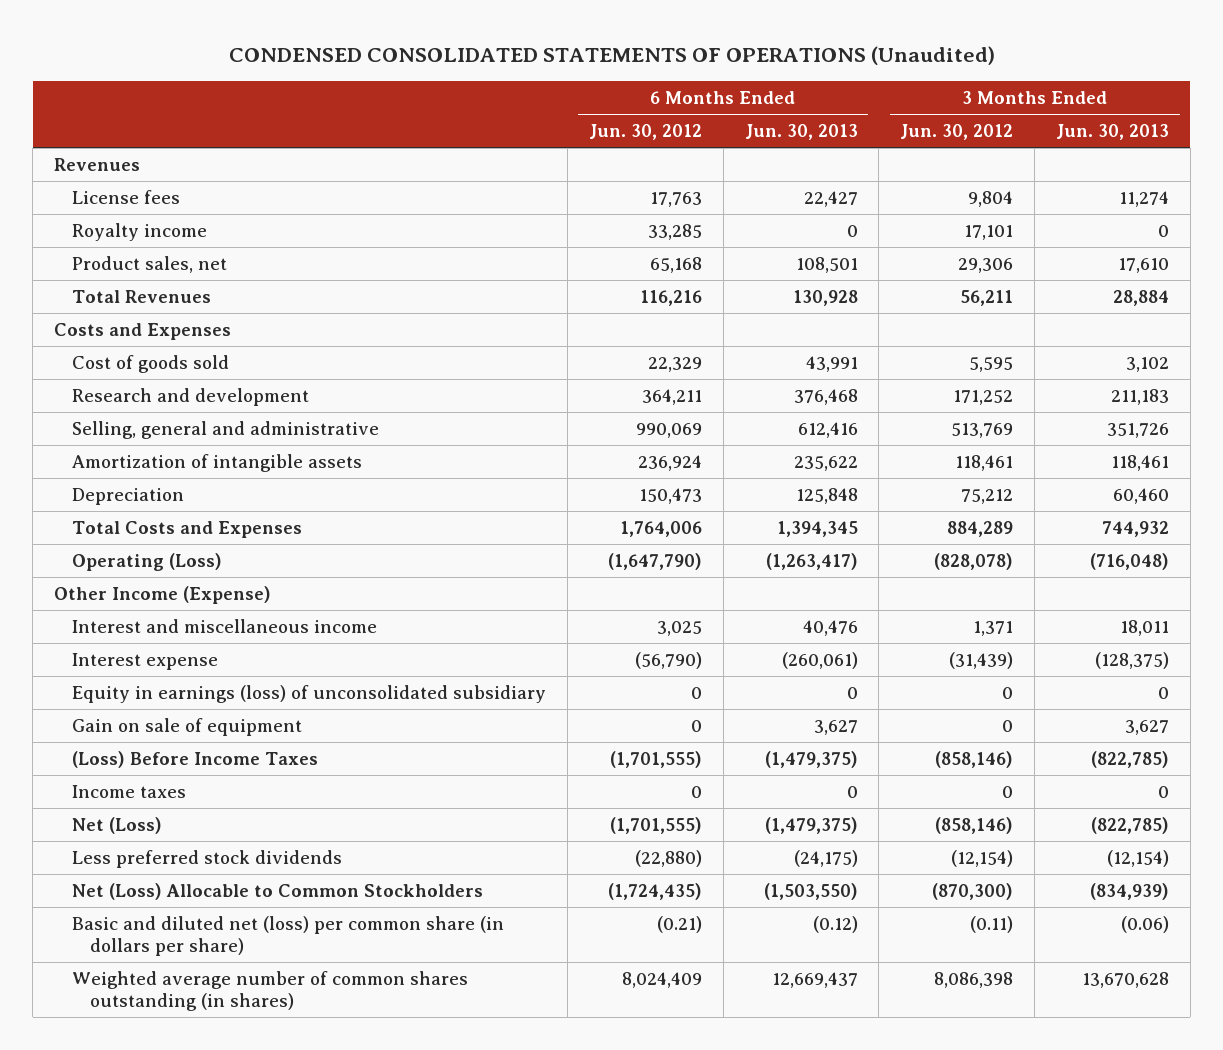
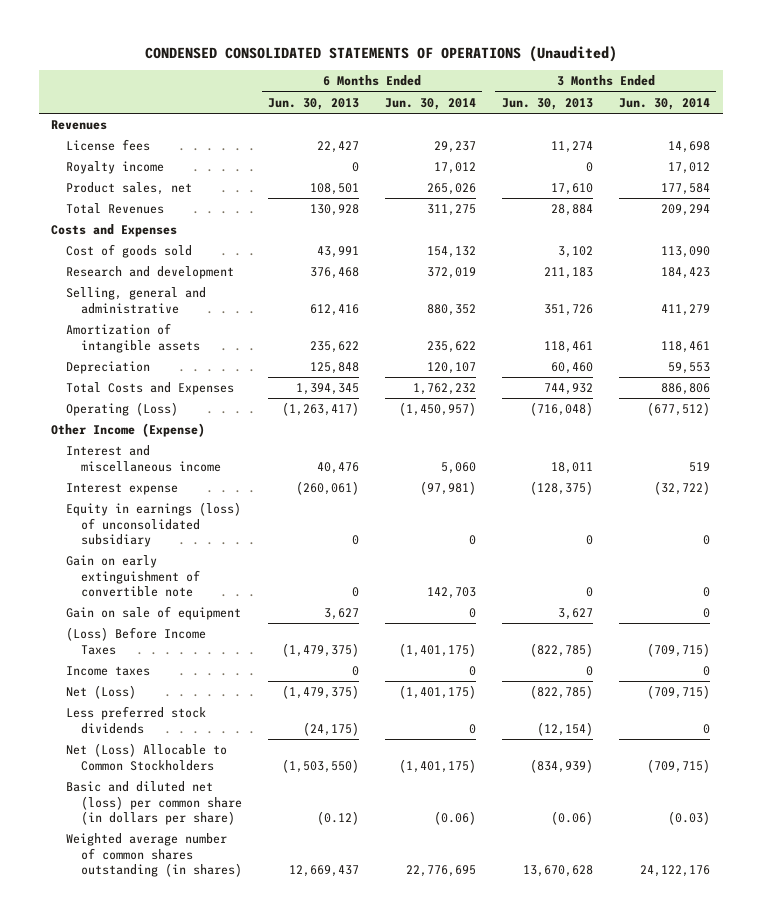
[588,124,702,141] Jun. 30, 2012 -> none
[900,124,1014,141] Jun. 30, 2012 -> none
none -> [384,97,476,110] Jun. 30, 2014
none -> [618,97,710,110] Jun. 30, 2014
none -> [66,555,201,598] Gain on early extinguishment of convertible note

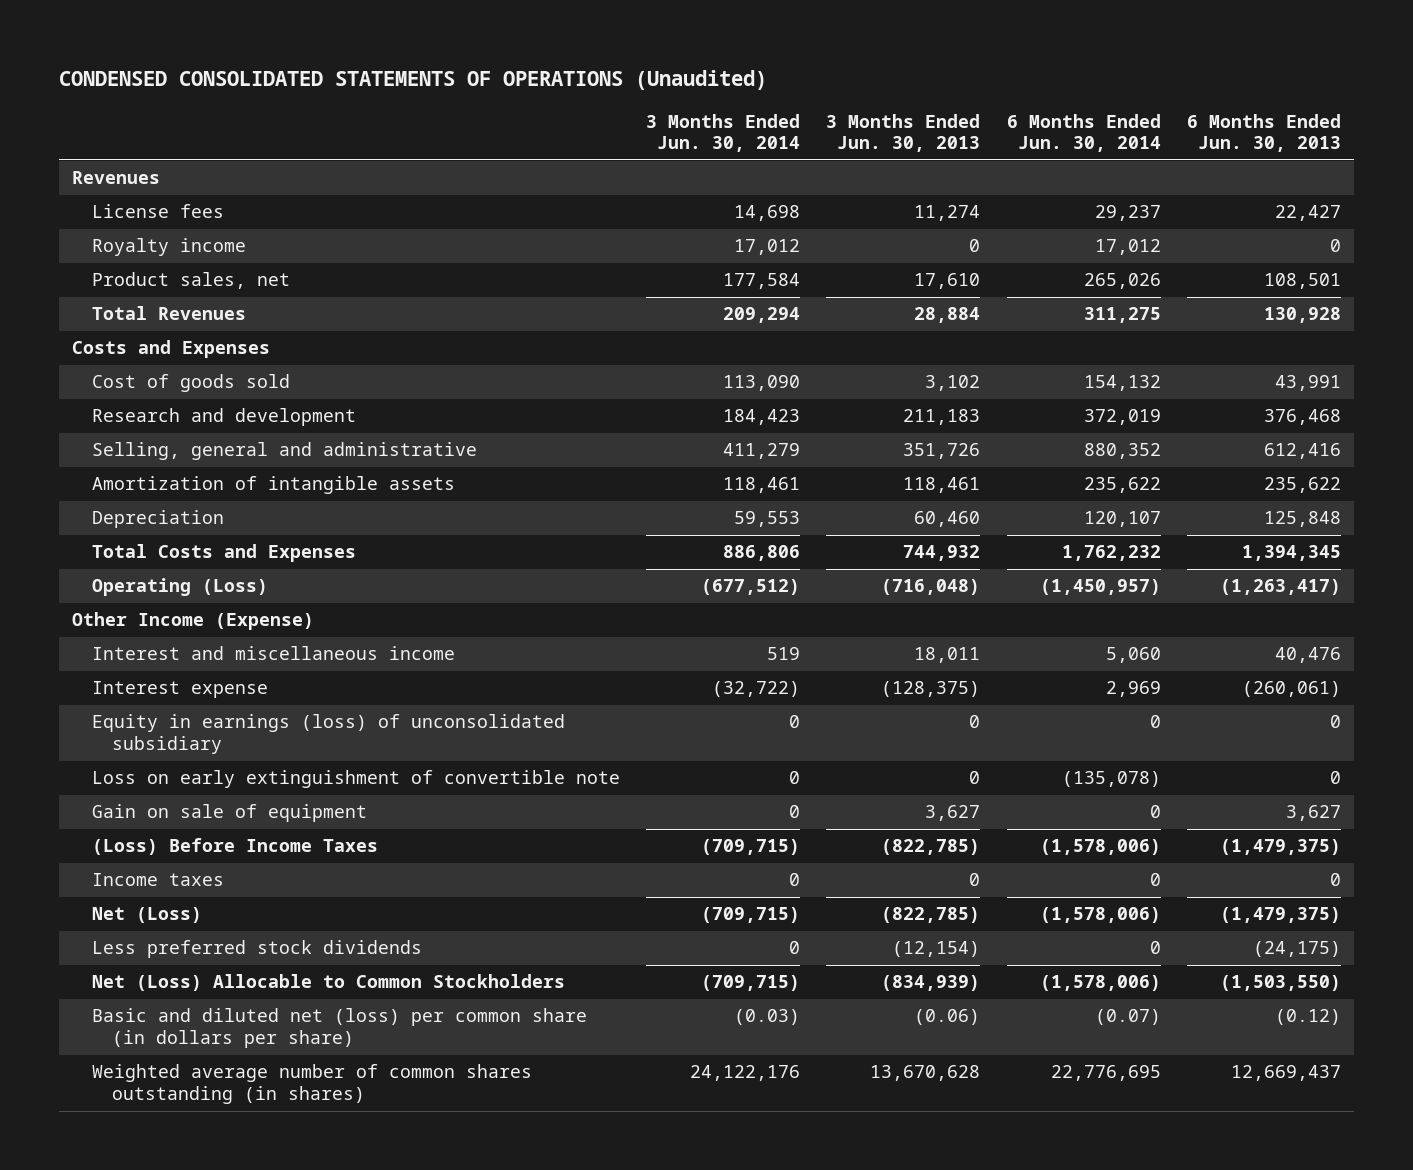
[419,481,476,496] (97,981) -> [1105,681,1161,698] 2,969
[66,555,201,598] Gain on early extinguishment of convertible note -> [91,770,620,789] Loss on early extinguishment of convertible note
[426,587,476,600] 142,703 -> [1061,771,1161,788] (135,078)
[398,642,476,657] (1,401,175) -> [1039,839,1161,856] (1,578,006)
[398,685,476,700] (1,401,175) -> [1039,907,1161,924] (1,578,006)
[398,758,476,773] (1,401,175) -> [1039,975,1161,992] (1,578,006)
[433,811,476,826] (0.06) -> [1094,1009,1161,1026] (0.07)

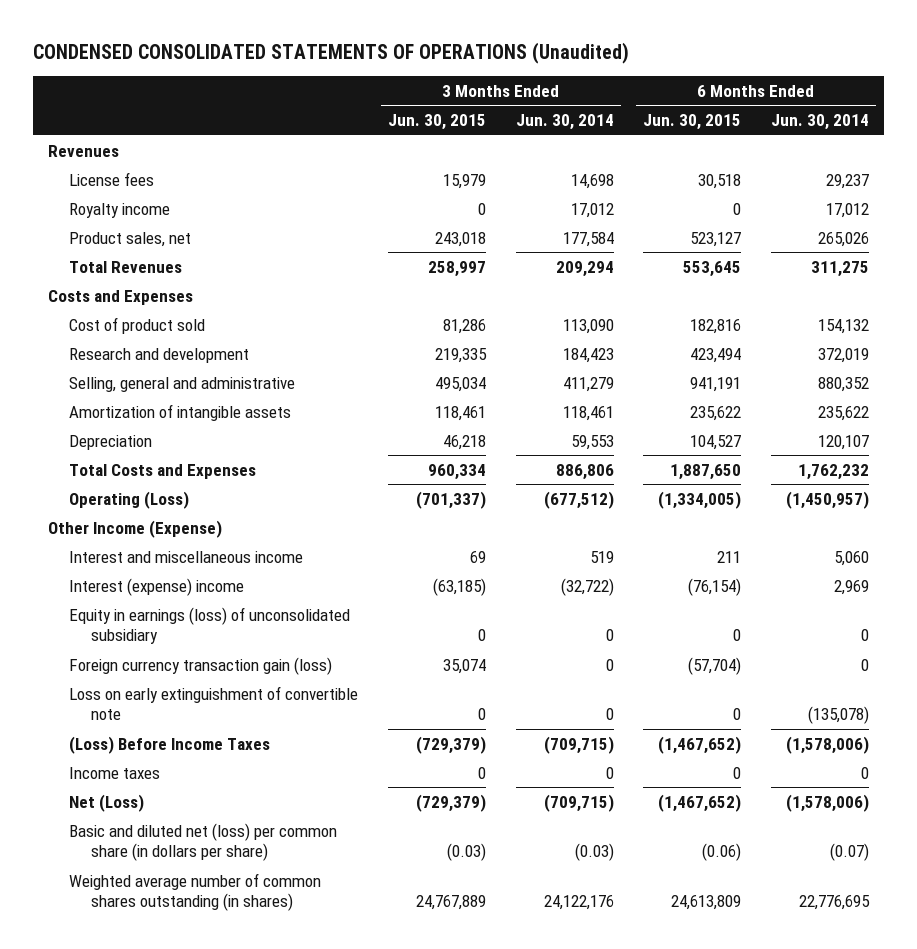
[826,113,981,153] 3 Months Ended Jun. 30, 2013 -> none
[1187,113,1342,153] 6 Months Ended Jun. 30, 2013 -> none
none -> [388,114,487,131] Jun. 30, 2015
none -> [643,114,742,131] Jun. 30, 2015
[91,374,290,393] Cost of goods sold -> [69,316,206,334] Cost of product sold
[91,681,268,699] Interest expense -> [69,577,245,596] Interest (expense) income
none -> [69,656,333,675] Foreign currency transaction gain (loss)
[91,804,367,823] Gain on sale of equipment -> none
[91,940,422,959] Less preferred stock dividends -> none
[91,974,565,992] Net (Loss) Allocable to Common Stockholders -> none

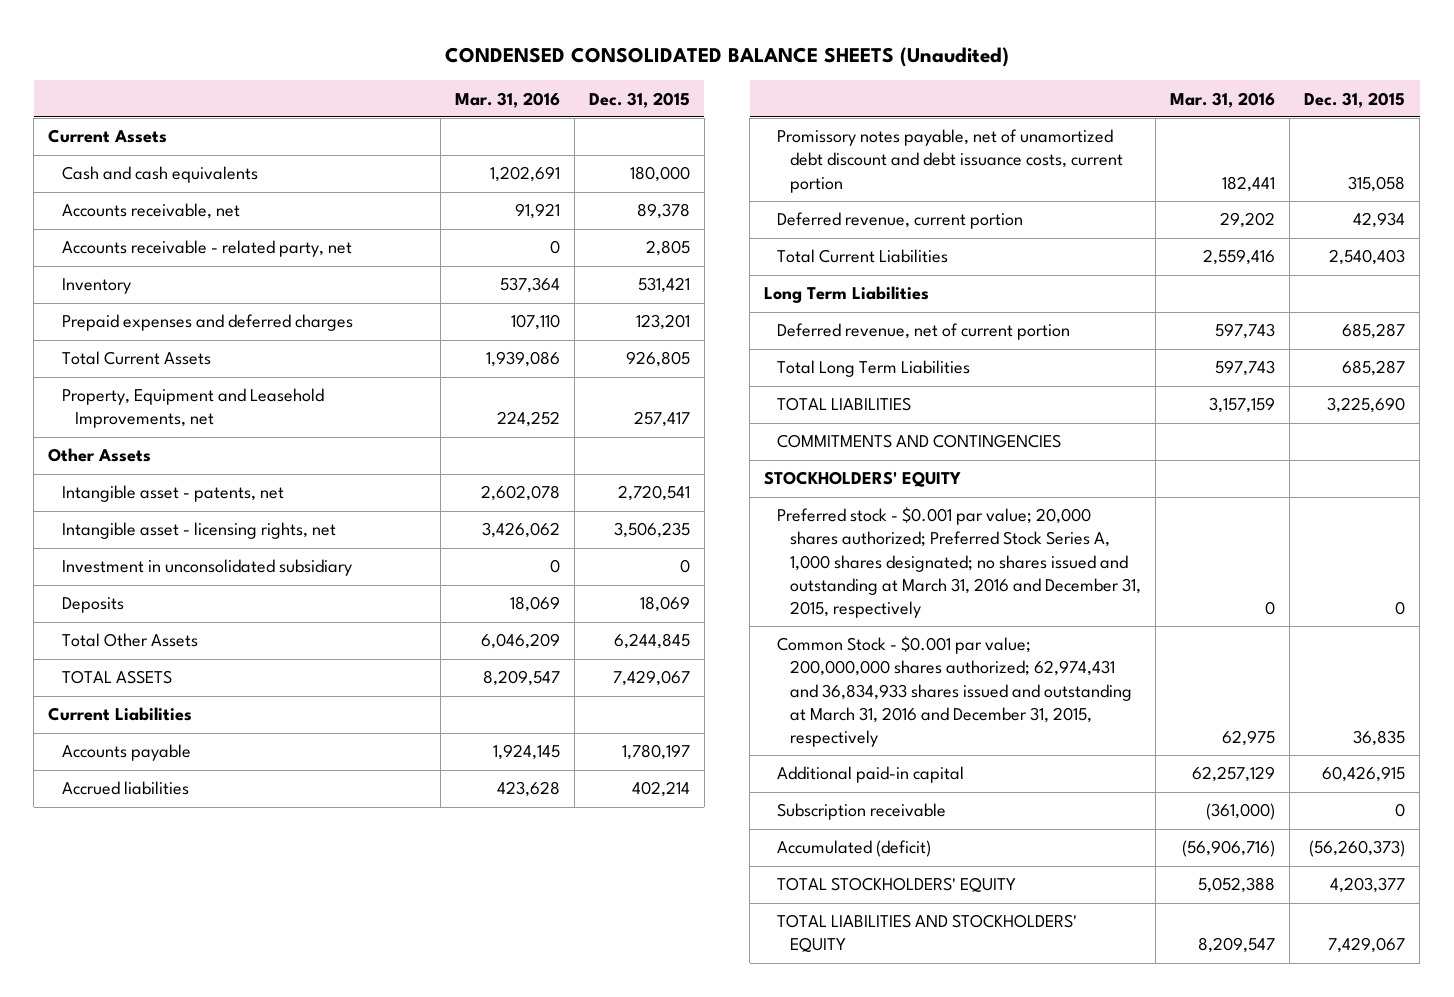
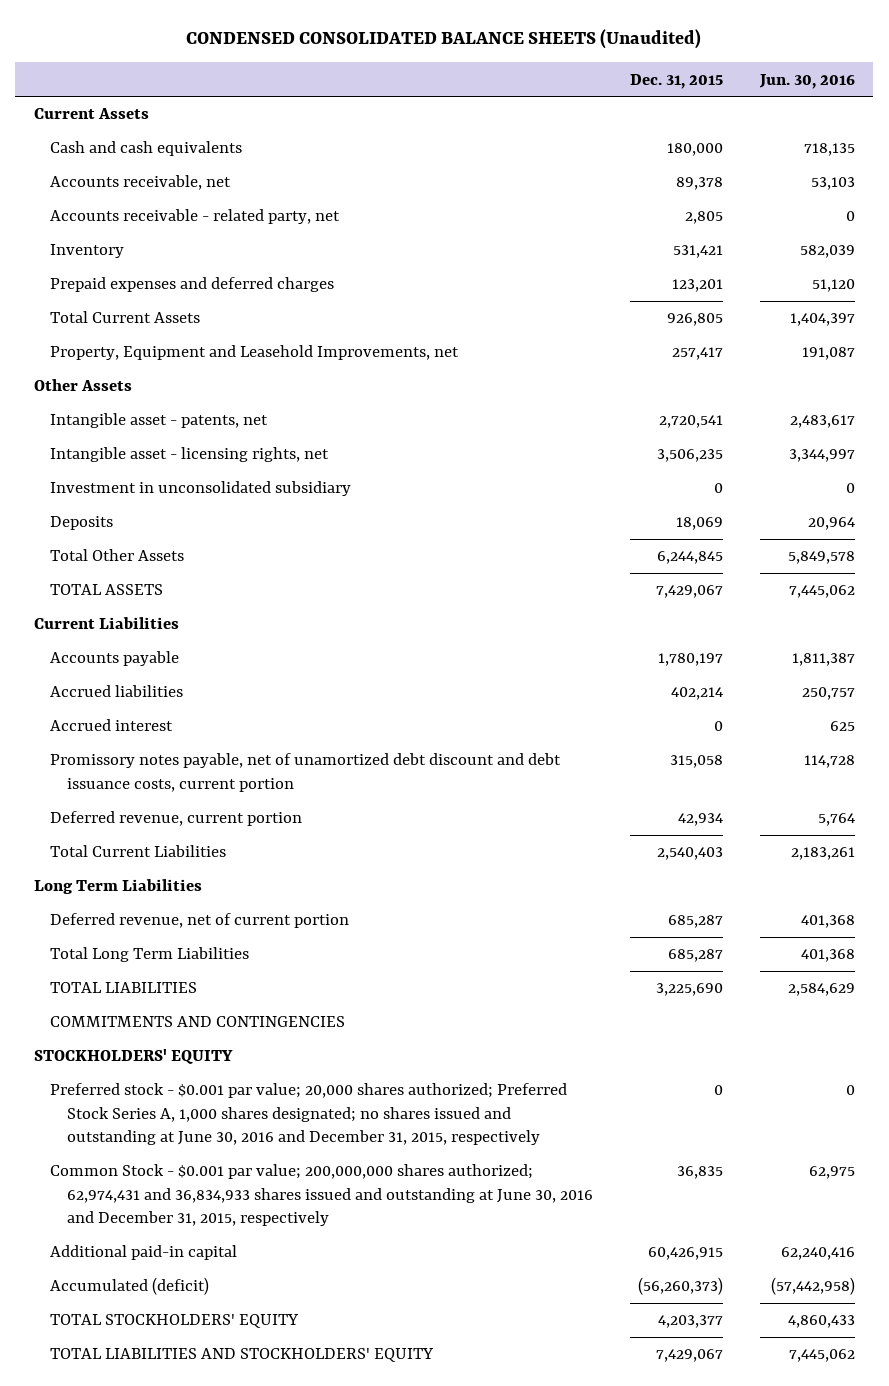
[454,91,560,108] Mar. 31, 2016 -> none
none -> [758,73,855,89] Jun. 30, 2016
none -> [50,719,174,732] Accrued interest
[777,507,1142,618] Preferred stock - $0.001 par value; 20,000 shares authorized; Preferred Stock Series A, 1,000 shares designated; no shares issued and outstanding at March 31, 2016 and December 31, 2015, respectively -> [50,1083,568,1146] Preferred stock - $0.001 par value; 20,000 shares authorized; Preferred Stock Series A, 1,000 shares designated; no shares issued and outstanding at June 30, 2016 and December 31, 2015, respectively
[777,636,1133,747] Common Stock - $0.001 par value; 200,000,000 shares authorized; 62,974,431 and 36,834,933 shares issued and outstanding at March 31, 2016 and December 31, 2015, respectively -> [50,1164,593,1227] Common Stock - $0.001 par value; 200,000,000 shares authorized; 62,974,431 and 36,834,933 shares issued and outstanding at June 30, 2016 and December 31, 2015, respectively
[777,803,947,821] Subscription receivable -> none

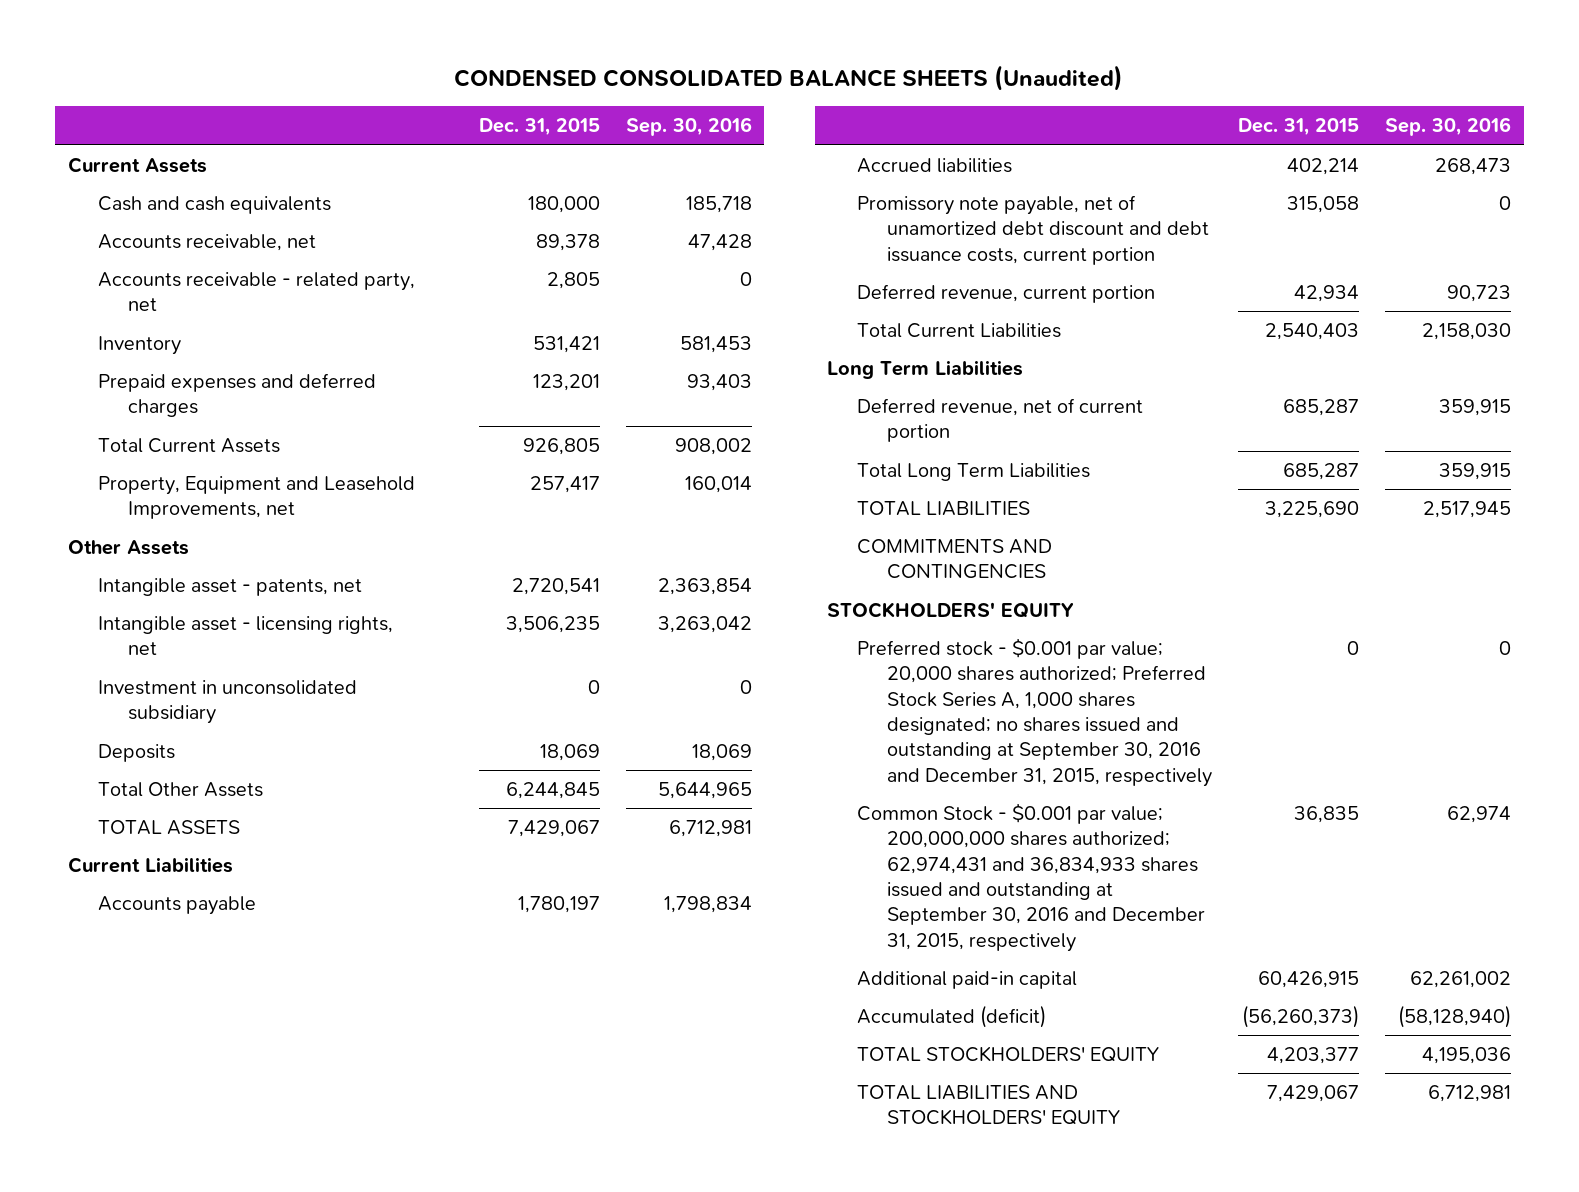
[758,73,855,89] Jun. 30, 2016 -> none
none -> [625,117,752,137] Sep. 30, 2016
[50,719,174,732] Accrued interest -> none
[50,753,562,792] Promissory notes payable, net of unamortized debt discount and debt issuance costs, current portion -> [857,194,1210,265] Promissory note payable, net of unamortized debt discount and debt issuance costs, current portion
[50,1083,568,1146] Preferred stock - $0.001 par value; 20,000 shares authorized; Preferred Stock Series A, 1,000 shares designated; no shares issued and outstanding at June 30, 2016 and December 31, 2015, respectively -> [857,637,1213,787] Preferred stock - $0.001 par value; 20,000 shares authorized; Preferred Stock Series A, 1,000 shares designated; no shares issued and outstanding at September 30, 2016 and December 31, 2015, respectively
[50,1164,593,1227] Common Stock - $0.001 par value; 200,000,000 shares authorized; 62,974,431 and 36,834,933 shares issued and outstanding at June 30, 2016 and December 31, 2015, respectively -> [857,802,1206,952] Common Stock - $0.001 par value; 200,000,000 shares authorized; 62,974,431 and 36,834,933 shares issued and outstanding at September 30, 2016 and December 31, 2015, respectively

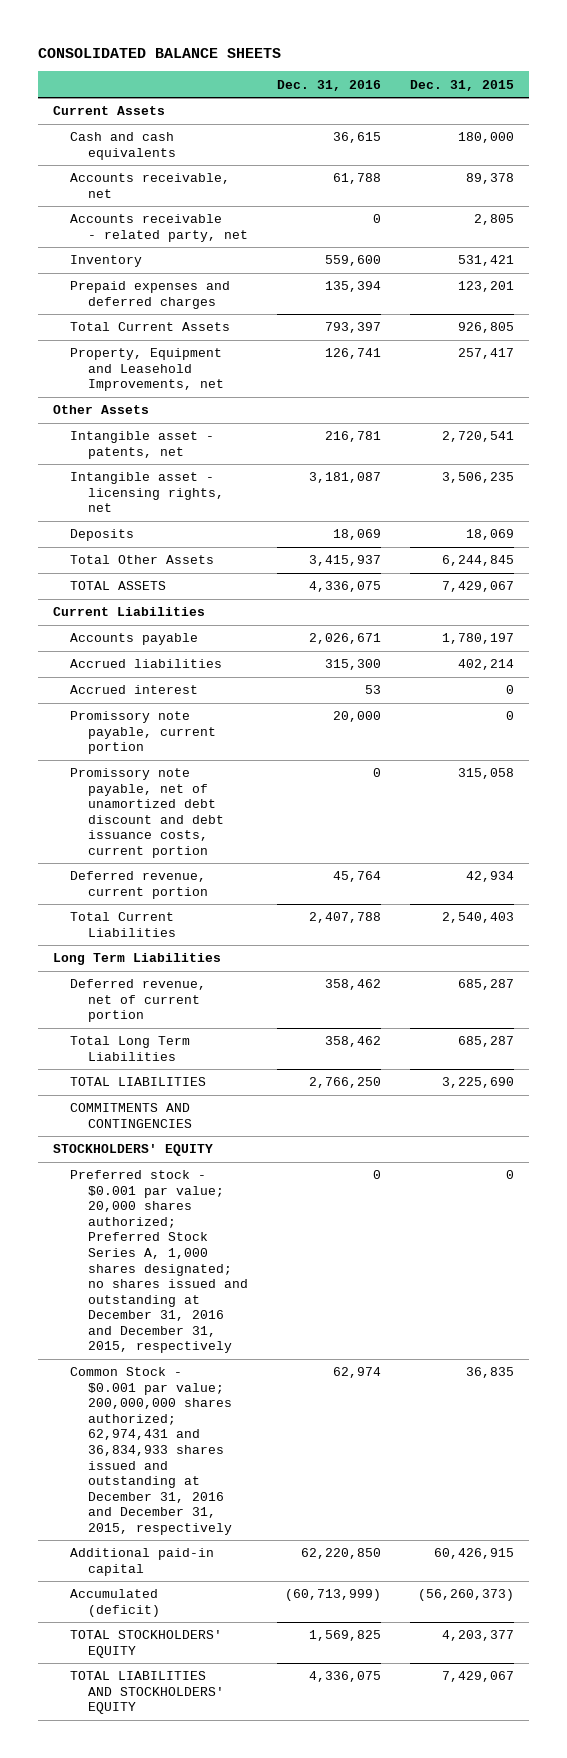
[454,65,1124,92] CONDENSED CONSOLIDATED BALANCE SHEETS (Unaudited) -> [38,48,282,59] CONSOLIDATED BALANCE SHEETS
[625,117,752,137] Sep. 30, 2016 -> none
none -> [277,79,382,91] Dec. 31, 2016
[98,679,358,725] Investment in unconsolidated subsidiary -> none
none -> [70,685,199,695] Accrued interest
none -> [70,711,216,755] Promissory note payable, current portion
[857,637,1213,787] Preferred stock - $0.001 par value; 20,000 shares authorized; Preferred Stock Series A, 1,000 shares designated; no shares issued and outstanding at September 30, 2016 and December 31, 2015, respectively -> [70,1170,248,1354] Preferred stock - $0.001 par value; 20,000 shares authorized; Preferred Stock Series A, 1,000 shares designated; no shares issued and outstanding at December 31, 2016 and December 31, 2015, respectively
[857,802,1206,952] Common Stock - $0.001 par value; 200,000,000 shares authorized; 62,974,431 and 36,834,933 shares issued and outstanding at September 30, 2016 and December 31, 2015, respectively -> [70,1367,232,1535] Common Stock - $0.001 par value; 200,000,000 shares authorized; 62,974,431 and 36,834,933 shares issued and outstanding at December 31, 2016 and December 31, 2015, respectively

